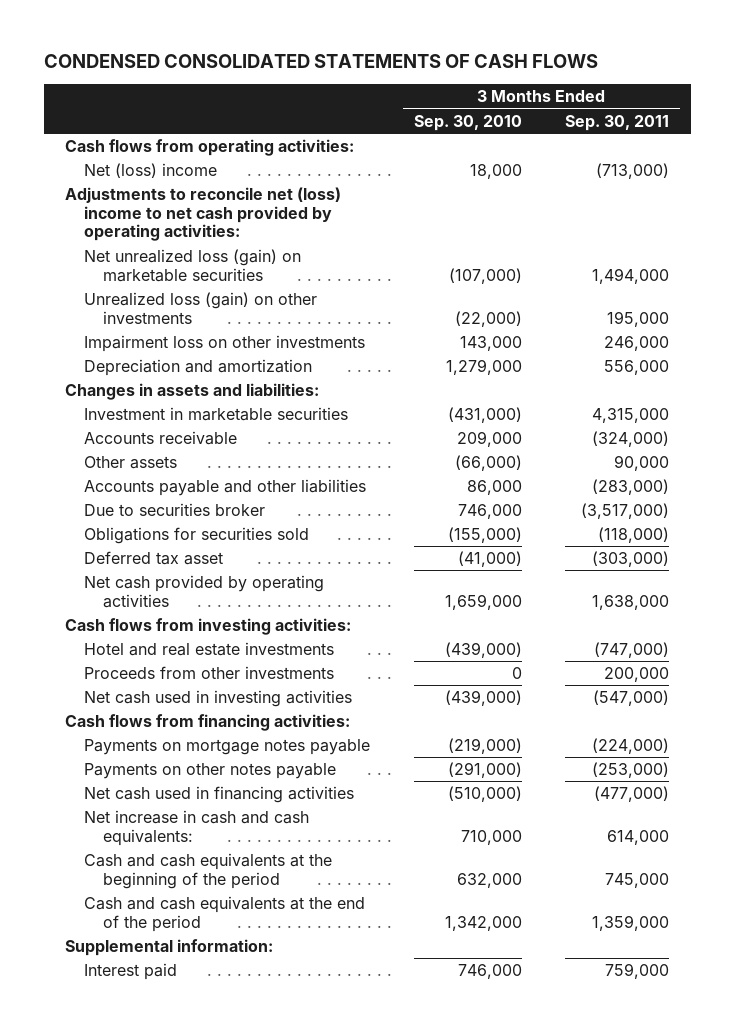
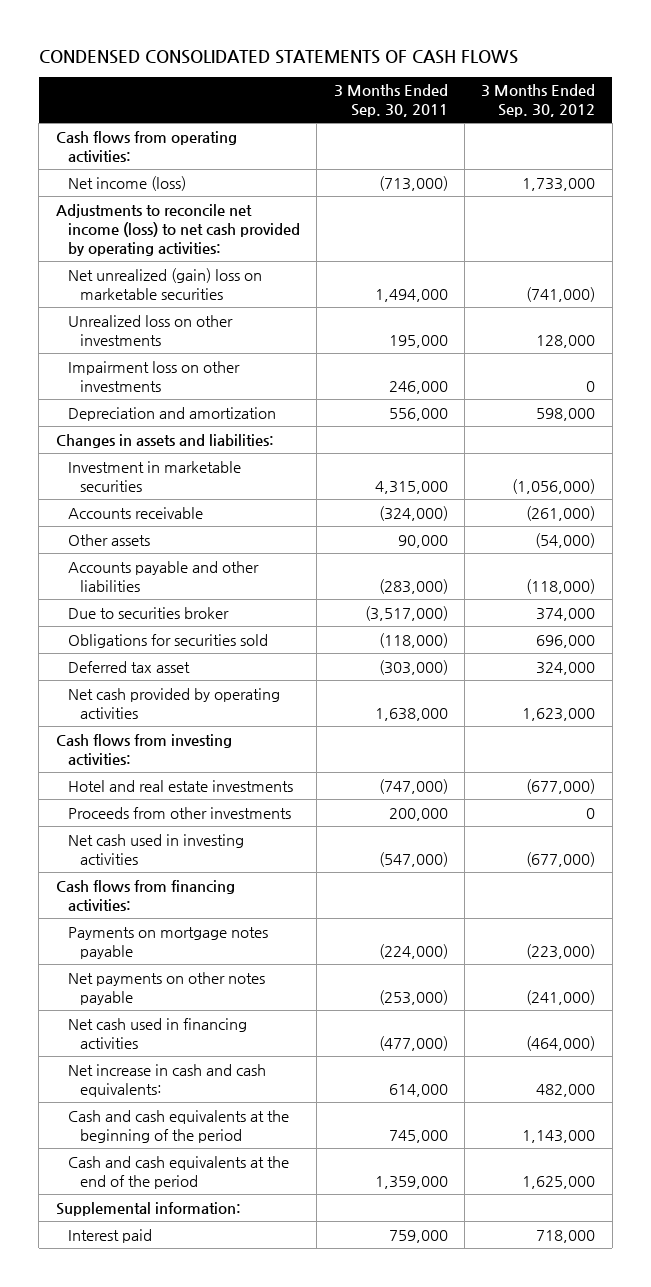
[413,114,522,131] Sep. 30, 2010 -> none
none -> [481,84,596,118] 3 Months Ended Sep. 30, 2012
[84,163,218,179] Net (loss) income -> [68,175,187,191] Net income (loss)
[65,187,342,242] Adjustments to reconcile net (loss) income to net cash provided by operating activities: -> [55,203,301,256] Adjustments to reconcile net income (loss) to net cash provided by operating activities:
[84,249,302,282] Net unrealized loss (gain) on marketable securities -> [68,267,263,300] Net unrealized (gain) loss on marketable securities
[84,292,318,324] Unrealized loss (gain) on other investments -> [68,314,234,346] Unrealized loss on other investments
[84,763,337,780] Payments on other notes payable -> [68,971,266,1005] Net payments on other notes payable

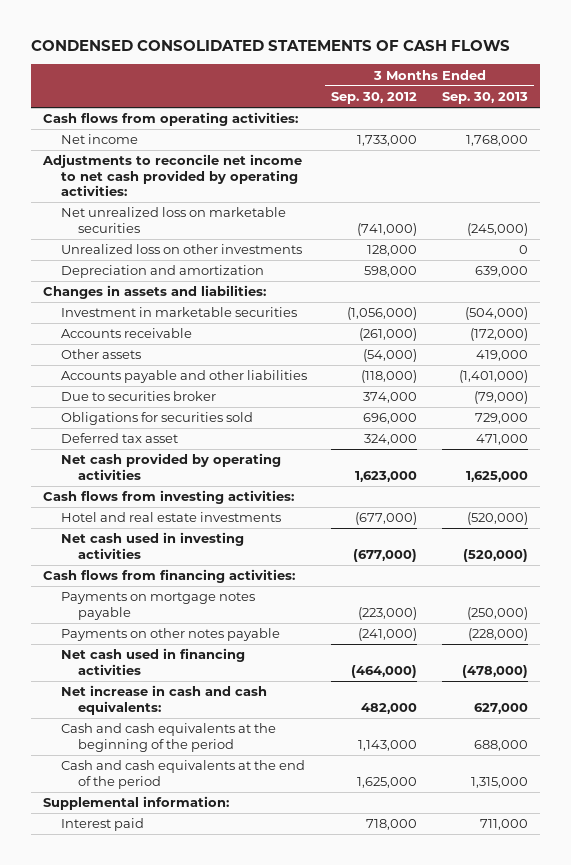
[333,84,448,118] 3 Months Ended Sep. 30, 2011 -> none
none -> [441,92,528,105] Sep. 30, 2013
[68,175,187,191] Net income (loss) -> [60,134,138,145] Net income
[55,203,301,256] Adjustments to reconcile net income (loss) to net cash provided by operating activities: -> [42,154,303,197] Adjustments to reconcile net income to net cash provided by operating activities:
[68,267,263,300] Net unrealized (gain) loss on marketable securities -> [60,207,286,233] Net unrealized loss on marketable securities
[68,360,241,392] Impairment loss on other investments -> none
[68,806,292,819] Proceeds from other investments -> none
[68,971,266,1005] Net payments on other notes payable -> [60,628,280,642] Payments on other notes payable

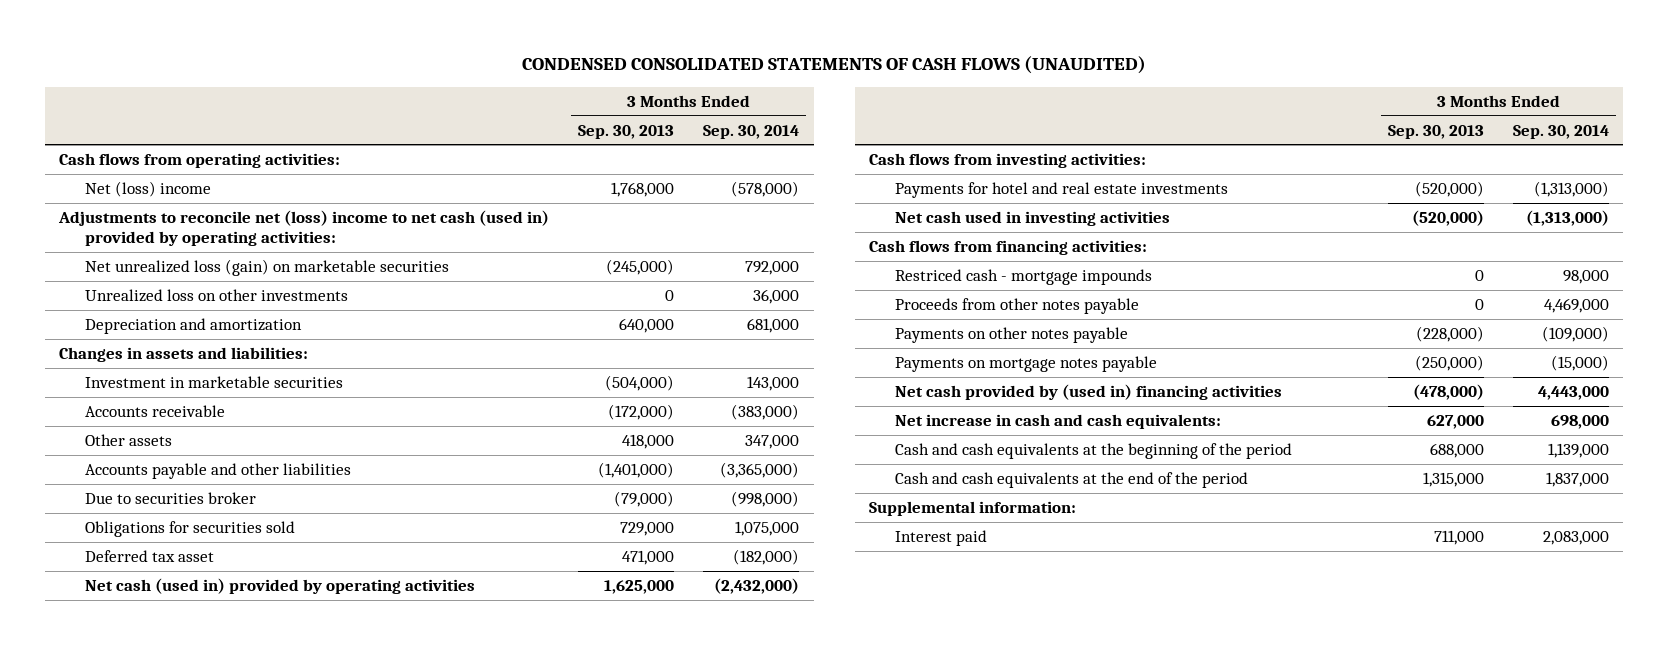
[30,40,510,52] CONDENSED CONSOLIDATED STATEMENTS OF CASH FLOWS -> [522,56,1147,75] CONDENSED CONSOLIDATED STATEMENTS OF CASH FLOWS (UNAUDITED)
[331,92,418,105] Sep. 30, 2012 -> none
none -> [703,124,800,139] Sep. 30, 2014
[60,134,138,145] Net income -> [85,181,212,198] Net (loss) income
[42,154,303,197] Adjustments to reconcile net income to net cash provided by operating activities: -> [58,210,550,247] Adjustments to reconcile net (loss) income to net cash (used in) provided by operating activities:
[60,207,286,233] Net unrealized loss on marketable securities -> [85,259,450,277] Net unrealized loss (gain) on marketable securities
[474,266,528,278] 639,000 -> [619,318,675,334] 640,000
[475,350,528,362] 419,000 -> [622,434,675,450] 418,000
[60,453,281,480] Net cash provided by operating activities -> [85,578,476,595] Net cash (used in) provided by operating activities
[60,512,281,523] Hotel and real estate investments -> [895,182,1229,199] Payments for hotel and real estate investments
none -> [895,269,1153,286] Restriced cash - mortgage impounds
none -> [895,298,1140,315] Proceeds from other notes payable
[60,592,255,620] Payments on mortgage notes payable -> [895,356,1158,373] Payments on mortgage notes payable
[60,648,245,675] Net cash used in financing activities -> [895,384,1283,401] Net cash provided by (used in) financing activities

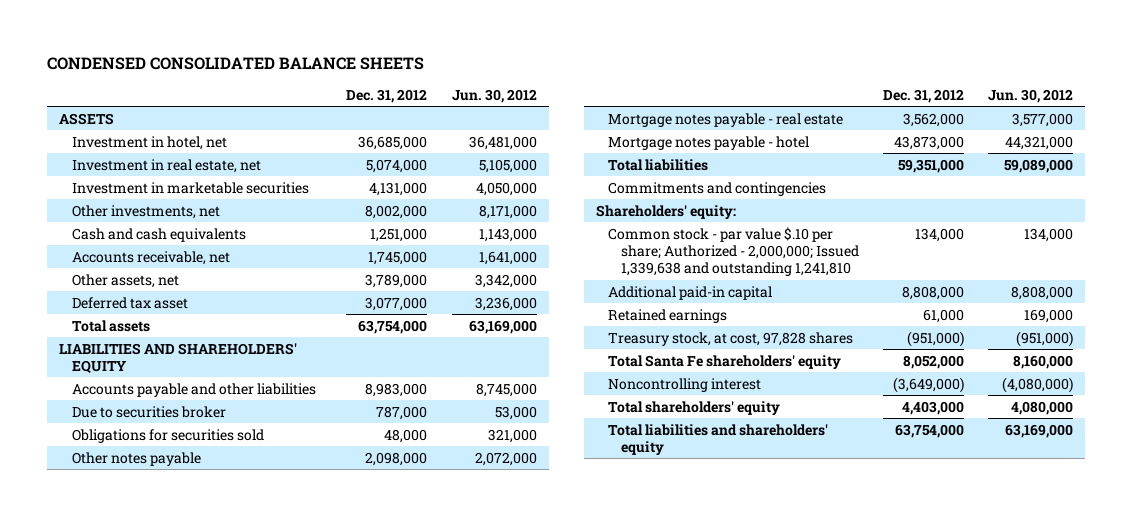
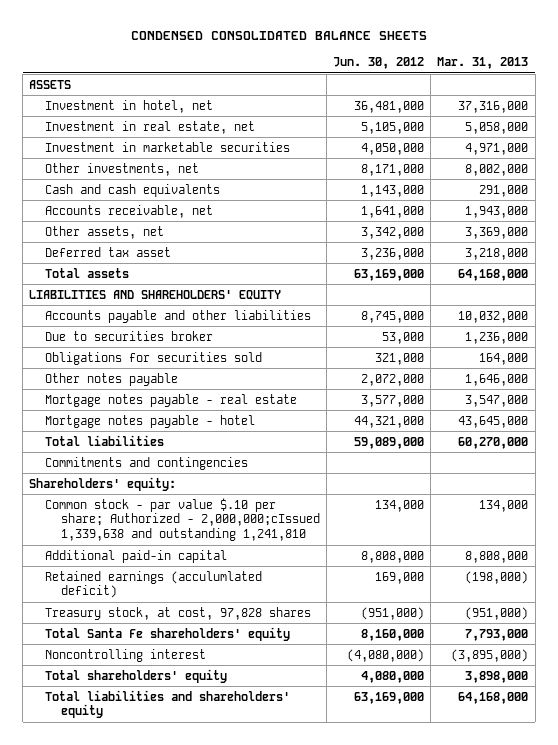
[346,88,428,103] Dec. 31, 2012 -> none
none -> [437,57,529,70] Mar. 31, 2013
[608,226,859,276] Common stock - par value $.10 per share; Authorized - 2,000,000; Issued 1,339,638 and outstanding 1,241,810 -> [44,497,320,542] Common stock - par value $.10 per share; Authorized - 2,000,000;cIssued 1,339,638 and outstanding 1,241,810
[608,308,728,323] Retained earnings -> [44,570,262,599] Retained earnings (acculumlated deficit)

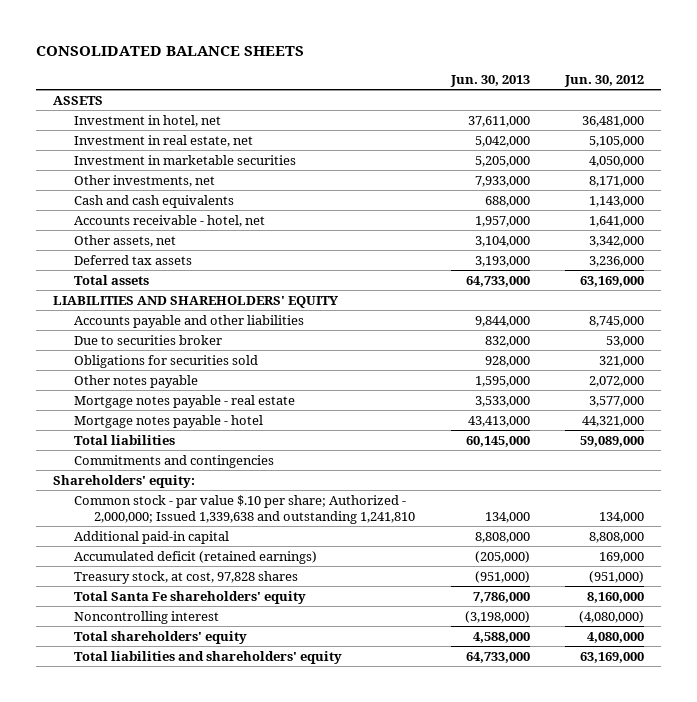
[130,31,427,41] CONDENSED CONSOLIDATED BALANCE SHEETS -> [35,46,304,57] CONSOLIDATED BALANCE SHEETS
[437,57,529,70] Mar. 31, 2013 -> none
none -> [449,75,530,88] Jun. 30, 2013
[44,204,213,218] Accounts receivable, net -> [73,214,265,227] Accounts receivable - hotel, net
[44,246,171,257] Deferred tax asset -> [73,254,192,265] Deferred tax assets
[44,497,320,542] Common stock - par value $.10 per share; Authorized - 2,000,000;cIssued 1,339,638 and outstanding 1,241,810 -> [73,494,416,524] Common stock - par value $.10 per share; Authorized - 2,000,000; Issued 1,339,638 and outstanding 1,241,810
[44,570,262,599] Retained earnings (acculumlated deficit) -> [73,550,317,564] Accumulated deficit (retained earnings)

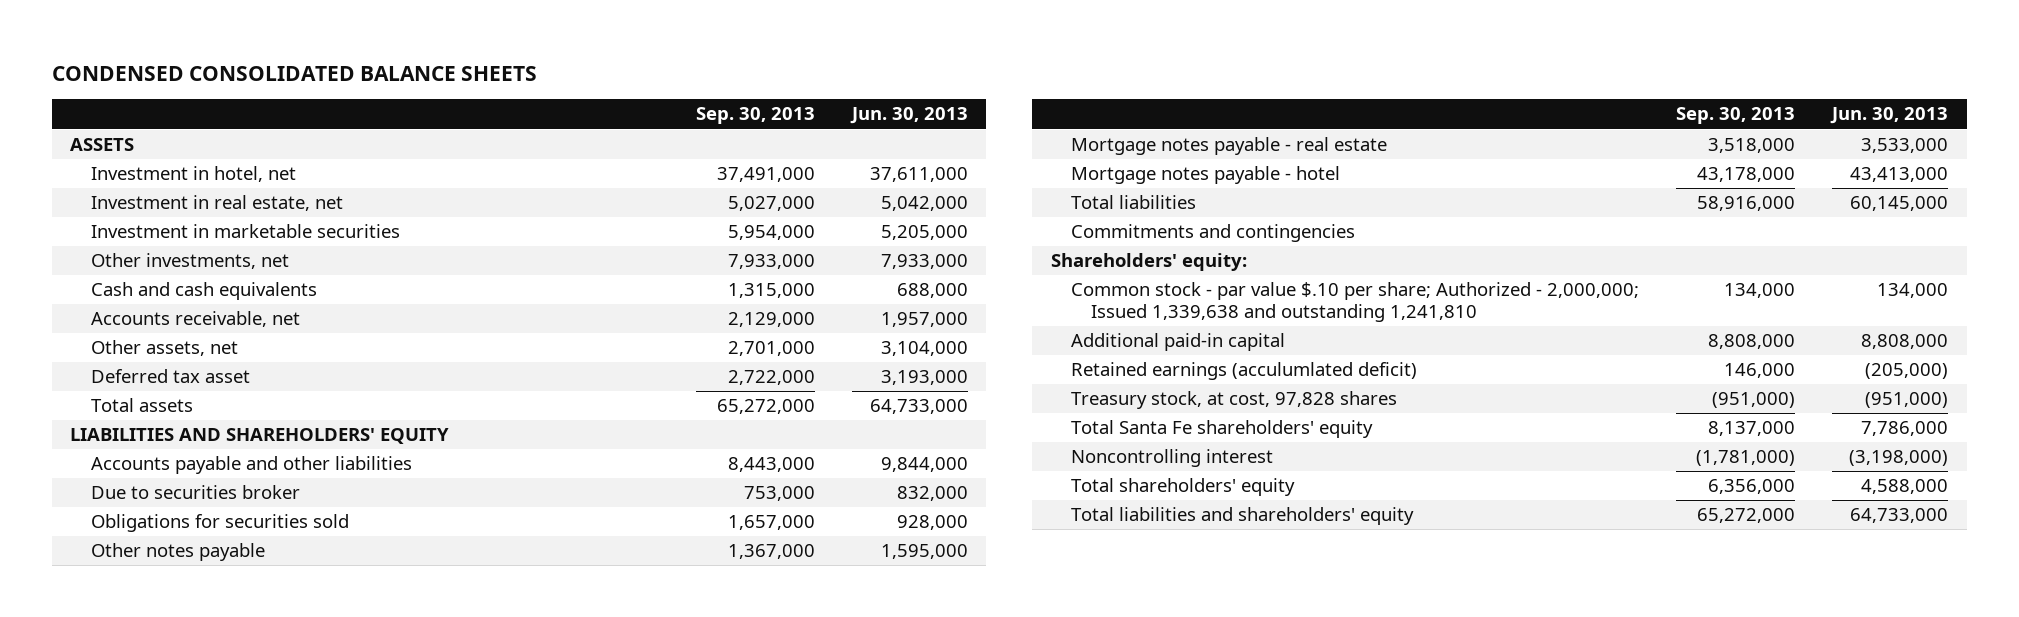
[35,46,304,57] CONSOLIDATED BALANCE SHEETS -> [51,65,537,81] CONDENSED CONSOLIDATED BALANCE SHEETS
[563,75,644,88] Jun. 30, 2012 -> none
none -> [695,107,815,125] Sep. 30, 2013
[73,214,265,227] Accounts receivable - hotel, net -> [90,311,300,328] Accounts receivable, net
[73,254,192,265] Deferred tax assets -> [90,369,250,384] Deferred tax asset
[73,550,317,564] Accumulated deficit (retained earnings) -> [1071,362,1418,381] Retained earnings (acculumlated deficit)

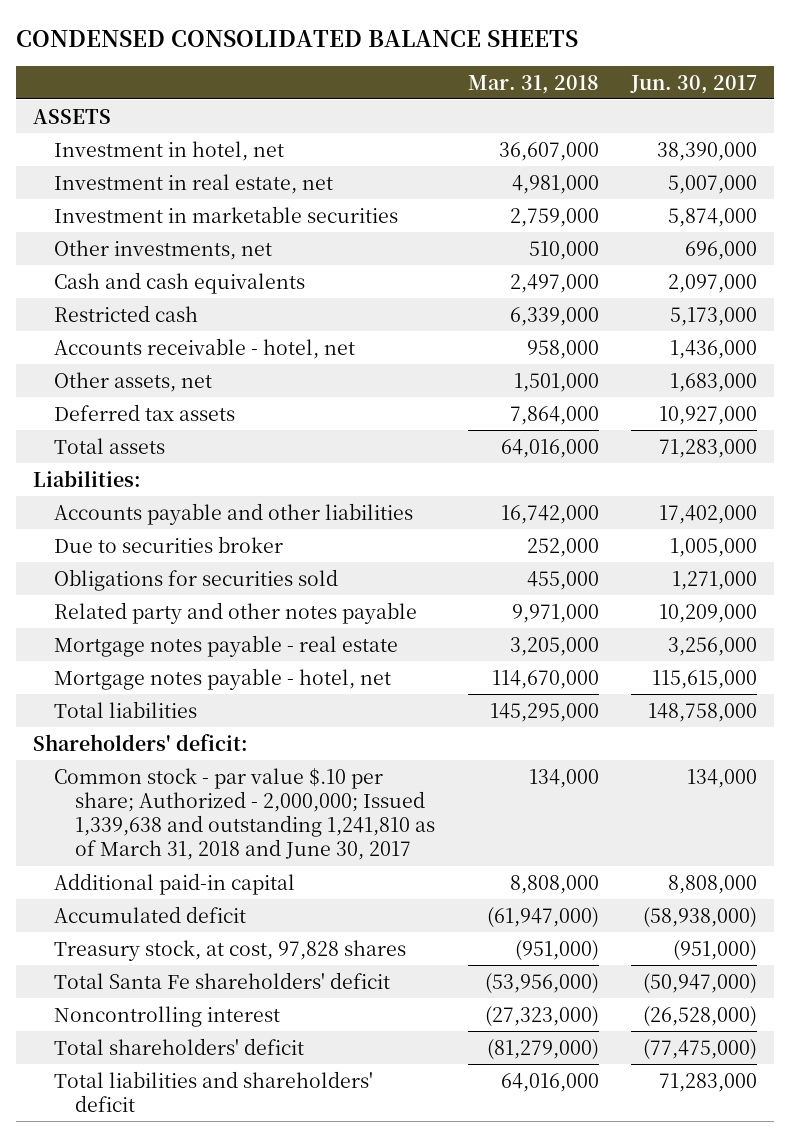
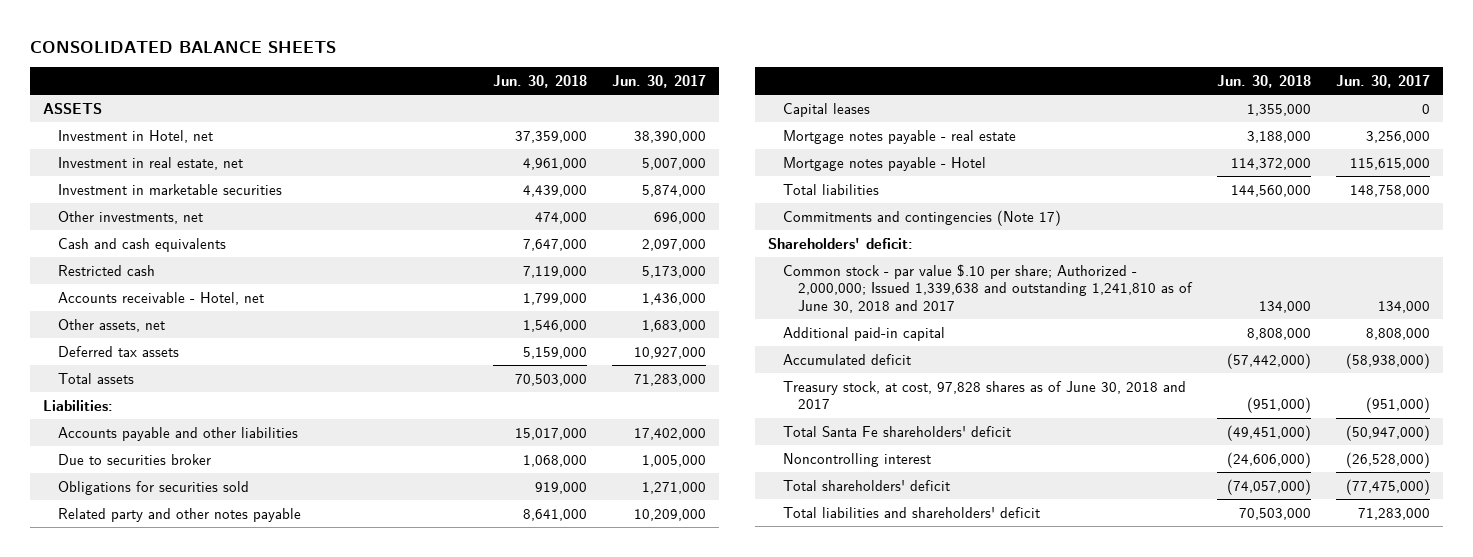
[16,29,579,47] CONDENSED CONSOLIDATED BALANCE SHEETS -> [30,40,337,53] CONSOLIDATED BALANCE SHEETS
[467,74,599,94] Mar. 31, 2018 -> none
none -> [492,74,587,88] Jun. 30, 2018
[53,140,284,161] Investment in hotel, net -> [58,129,214,143] Investment in Hotel, net
[53,337,355,359] Accounts receivable - hotel, net -> [58,291,265,305] Accounts receivable - Hotel, net
none -> [782,102,870,117] Capital leases
[53,667,391,690] Mortgage notes payable - hotel, net -> [782,156,986,171] Mortgage notes payable - Hotel
none -> [782,209,1061,226] Commitments and contingencies (Note 17)
[53,767,436,861] Common stock - par value $.10 per share; Authorized - 2,000,000; Issued 1,339,638 and outstanding 1,241,810 as of March 31, 2018 and June 30, 2017 -> [782,263,1193,313] Common stock - par value $.10 per share; Authorized - 2,000,000; Issued 1,339,638 and outstanding 1,241,810 as of June 30, 2018 and 2017
[53,939,406,961] Treasury stock, at cost, 97,828 shares -> [782,380,1186,410] Treasury stock, at cost, 97,828 shares as of June 30, 2018 and 2017

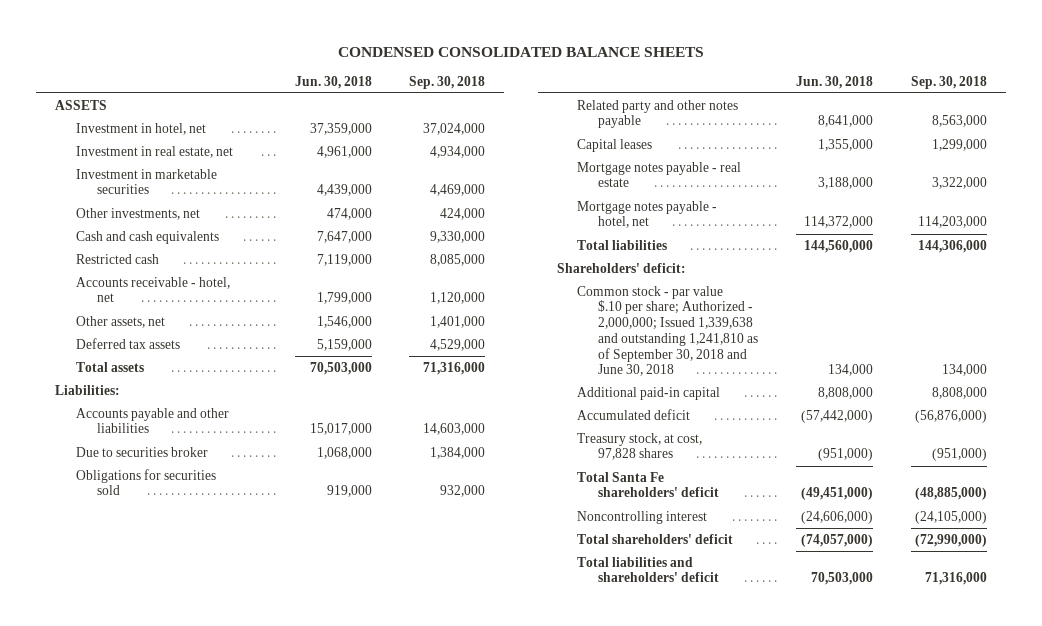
[30,40,337,53] CONSOLIDATED BALANCE SHEETS -> [338,46,705,57] CONDENSED CONSOLIDATED BALANCE SHEETS
[611,74,706,88] Jun. 30, 2017 -> none
none -> [409,75,486,89] Sep. 30, 2018
[58,129,214,143] Investment in Hotel, net -> [75,122,206,135] Investment in hotel, net
[58,291,265,305] Accounts receivable - Hotel, net -> [75,276,230,303] Accounts receivable - hotel, net
[782,156,986,171] Mortgage notes payable - Hotel -> [577,200,718,229] Mortgage notes payable - hotel, net
[782,209,1061,226] Commitments and contingencies (Note 17) -> none
[782,263,1193,313] Common stock - par value $.10 per share; Authorized - 2,000,000; Issued 1,339,638 and outstanding 1,241,810 as of June 30, 2018 and 2017 -> [577,285,759,377] Common stock - par value $.10 per share; Authorized - 2,000,000; Issued 1,339,638 and outstanding 1,241,810 as of September 30, 2018 and June 30, 2018
[782,380,1186,410] Treasury stock, at cost, 97,828 shares as of June 30, 2018 and 2017 -> [577,432,703,461] Treasury stock, at cost, 97,828 shares

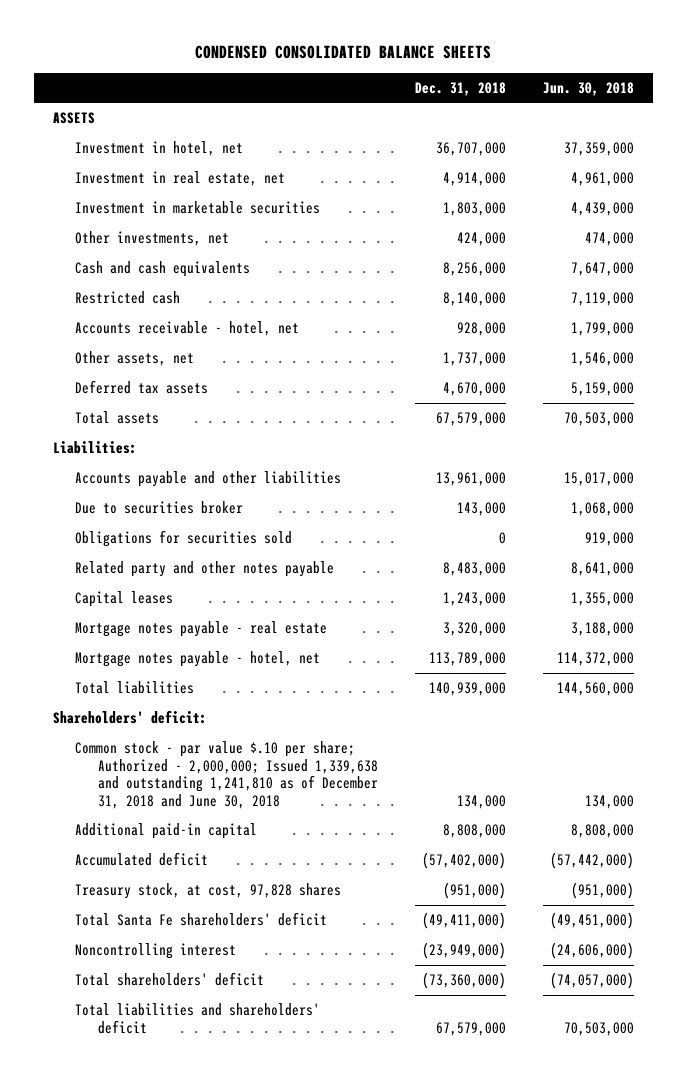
[409,75,486,89] Sep. 30, 2018 -> none
none -> [414,81,506,96] Dec. 31, 2018
[577,285,759,377] Common stock - par value $.10 per share; Authorized - 2,000,000; Issued 1,339,638 and outstanding 1,241,810 as of September 30, 2018 and June 30, 2018 -> [75,741,378,809] Common stock - par value $.10 per share; Authorized - 2,000,000; Issued 1,339,638 and outstanding 1,241,810 as of December 31, 2018 and June 30, 2018

